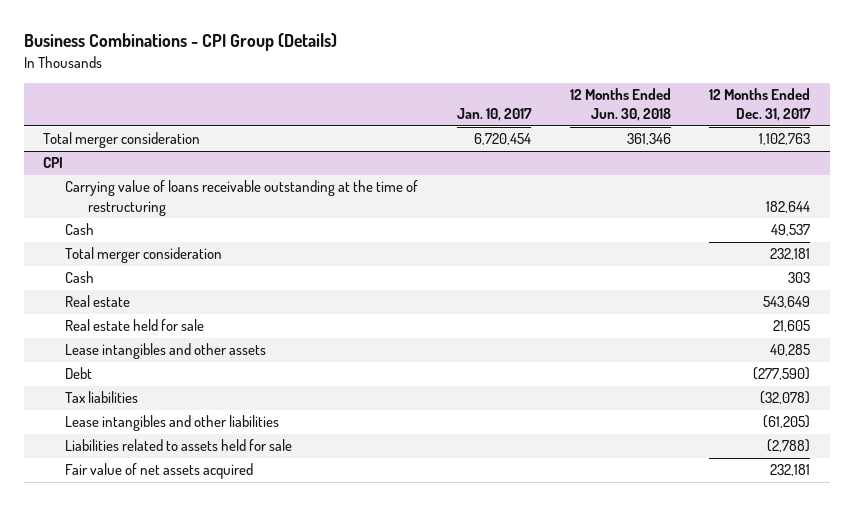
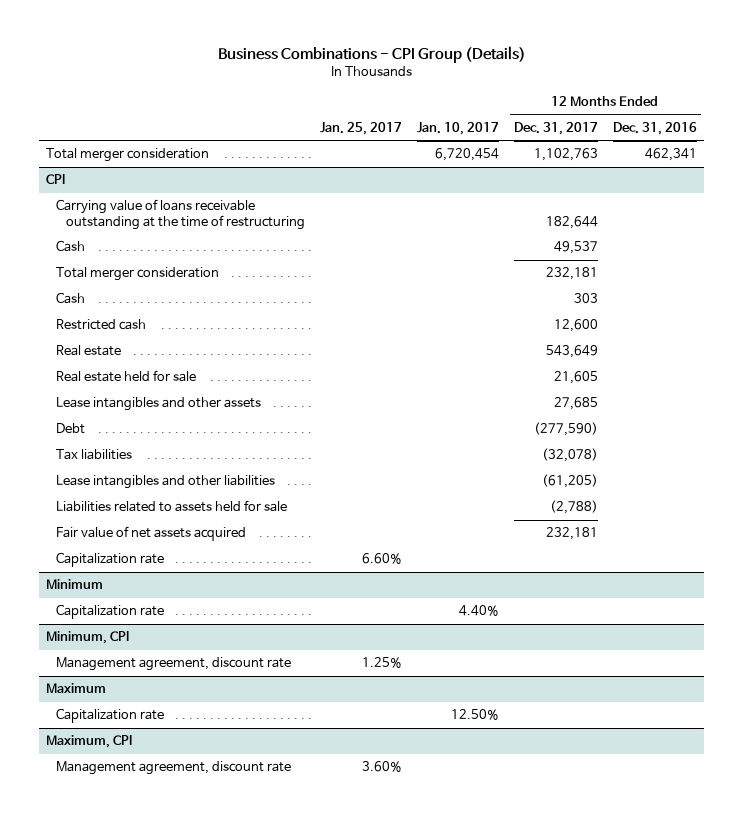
[569,88,671,122] 12 Months Ended Jun. 30, 2018 -> none
none -> [319,121,402,135] Jan. 25, 2017
none -> [612,121,697,135] Dec. 31, 2016
none -> [56,319,147,331] Restricted cash
[770,344,811,357] 40,285 -> [553,397,598,411] 27,685
none -> [56,552,165,568] Capitalization rate
none -> [46,579,104,590] Minimum
none -> [56,604,165,620] Capitalization rate
none -> [46,631,130,645] Minimum, CPI
none -> [56,657,292,672] Management agreement, discount rate
none -> [46,683,107,694] Maximum
none -> [56,708,165,724] Capitalization rate
none -> [46,735,133,749] Maximum, CPI
none -> [56,761,292,776] Management agreement, discount rate

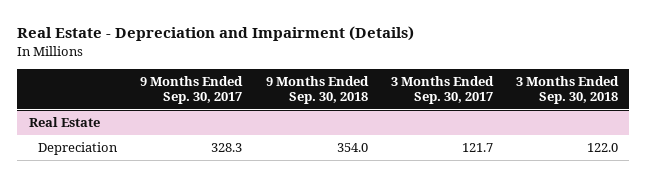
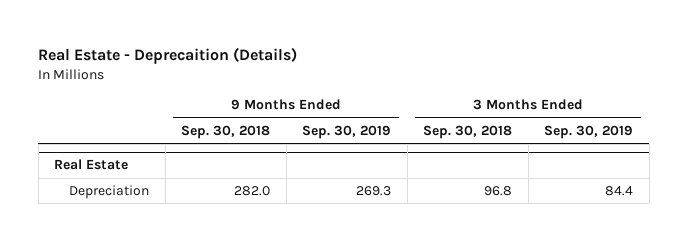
[17,25,415,41] Real Estate - Depreciation and Impairment (Details) -> [38,46,298,64] Real Estate - Deprecaition (Details)
[140,75,244,105] 9 Months Ended Sep. 30, 2017 -> none
[390,75,494,105] 3 Months Ended Sep. 30, 2017 -> none
none -> [302,124,392,139] Sep. 30, 2019
none -> [544,124,634,139] Sep. 30, 2019
[336,143,368,153] 354.0 -> [234,186,271,197] 282.0
[586,143,618,153] 122.0 -> [484,186,513,197] 96.8

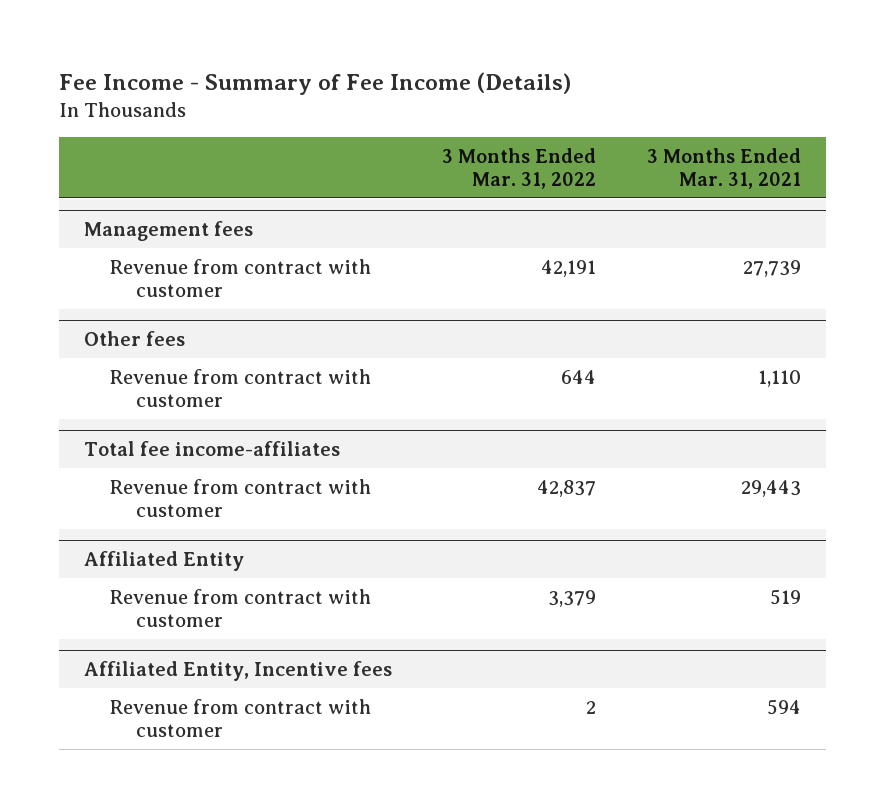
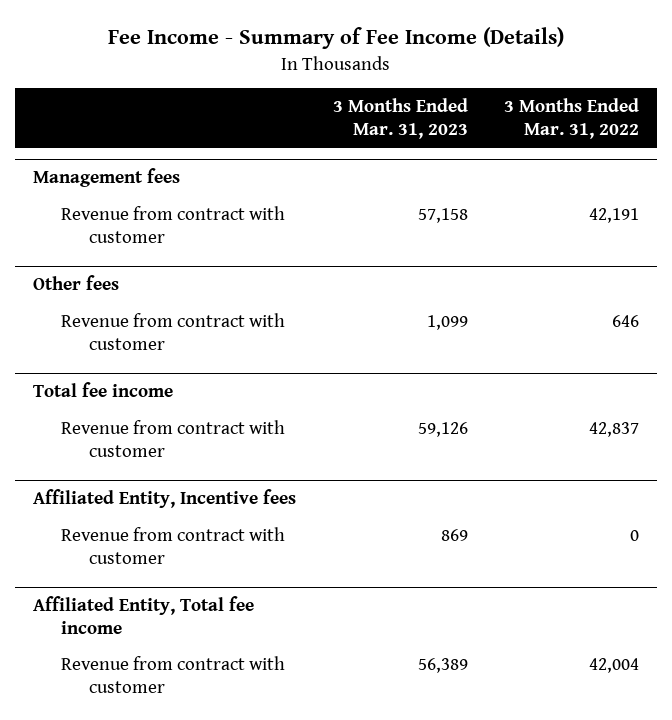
[646,147,801,190] 3 Months Ended Mar. 31, 2021 -> none
none -> [332,98,468,139] 3 Months Ended Mar. 31, 2023
[561,369,597,384] 644 -> [611,315,639,328] 646
[84,441,341,457] Total fee income-affiliates -> [33,382,174,398] Total fee income
[84,551,245,572] Affiliated Entity -> none
[109,588,371,627] Revenue from contract with customer -> none
[586,700,597,714] 2 -> [629,530,639,542] 0
none -> [33,596,255,634] Affiliated Entity, Total fee income
none -> [61,656,286,693] Revenue from contract with customer

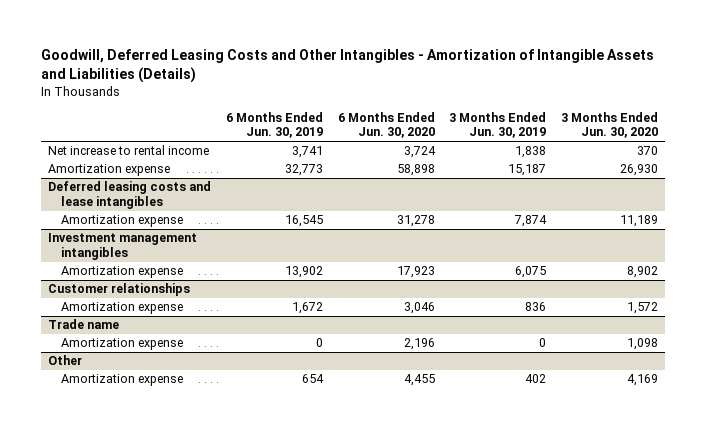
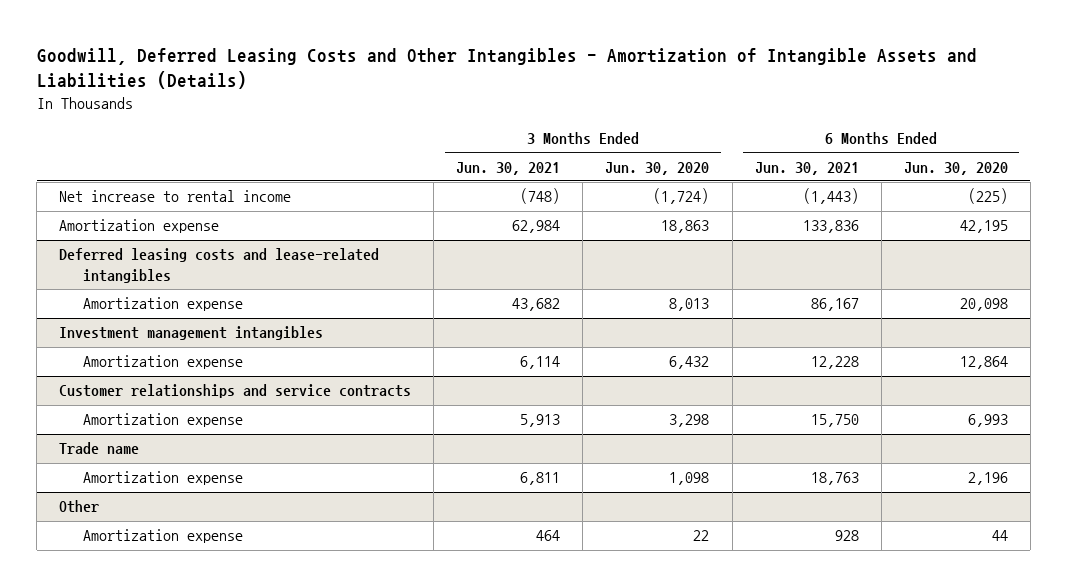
[226,111,324,139] 6 Months Ended Jun. 30, 2019 -> none
[449,111,547,139] 3 Months Ended Jun. 30, 2019 -> none
none -> [456,161,561,175] Jun. 30, 2021
none -> [754,161,859,175] Jun. 30, 2021
[403,146,436,159] 3,724 -> [967,188,1008,205] (225)
[636,146,658,156] 370 -> [653,188,710,205] (1,724)
[396,164,435,177] 58,898 -> [959,220,1008,234] 42,195
[619,164,658,177] 26,930 -> [661,220,710,234] 18,863
[48,181,212,210] Deferred leasing costs and lease intangibles -> [59,248,380,284] Deferred leasing costs and lease-related intangibles
[396,215,435,228] 31,278 -> [959,298,1008,312] 20,098
[619,215,658,228] 11,189 -> [669,298,710,312] 8,013
[396,266,435,279] 17,923 -> [959,356,1008,370] 12,864
[626,266,658,279] 8,902 -> [669,356,710,370] 6,432
[48,283,191,297] Customer relationships -> [59,384,412,399] Customer relationships and service contracts
[403,302,435,315] 3,046 -> [967,414,1008,428] 6,993
[626,302,658,315] 1,572 -> [669,414,710,428] 3,298
[403,374,435,387] 4,455 -> [991,530,1008,542] 44
[626,374,658,387] 4,169 -> [693,530,710,542] 22

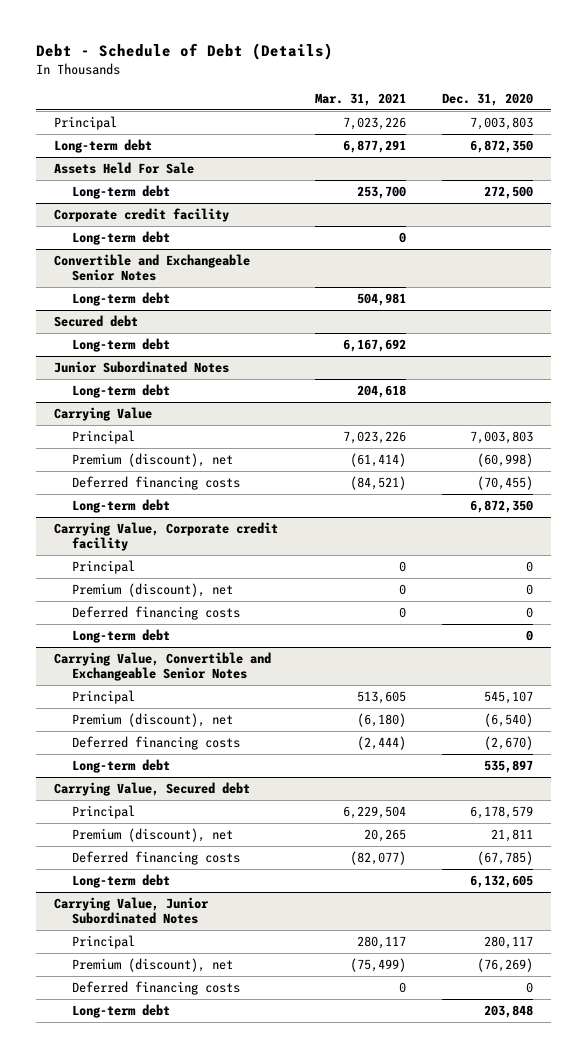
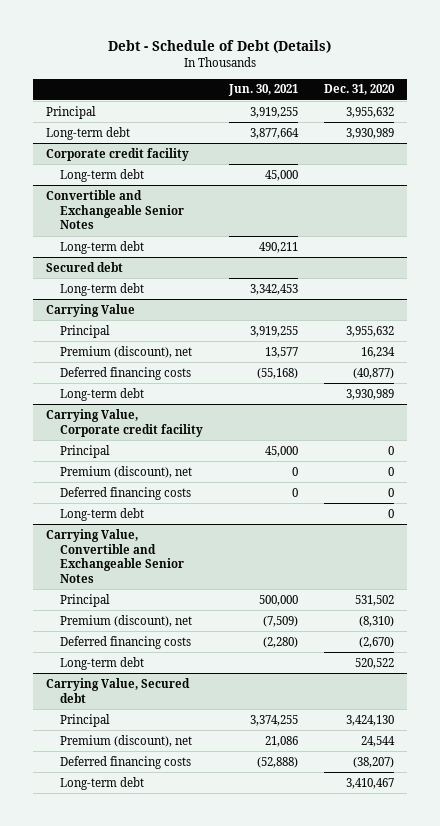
[314,92,406,106] Mar. 31, 2021 -> none
none -> [227,84,298,97] Jun. 30, 2021
[54,161,195,174] Assets Held For Sale -> none
[71,184,170,199] Long-term debt -> none
[470,116,534,130] 7,003,803 -> [346,106,395,118] 3,955,632
[470,139,534,153] 6,872,350 -> [346,127,395,139] 3,930,989
[54,360,230,373] Junior Subordinated Notes -> none
[71,383,170,398] Long-term debt -> none
[470,430,534,444] 7,003,803 -> [346,325,395,337] 3,955,632
[477,452,534,467] (60,998) -> [361,346,396,358] 16,234
[477,475,534,490] (70,455) -> [353,367,395,379] (40,877)
[470,499,534,513] 6,872,350 -> [346,388,395,400] 3,930,989
[484,690,534,704] 545,107 -> [355,594,395,606] 531,502
[484,712,534,727] (6,540) -> [359,615,395,627] (8,310)
[484,759,534,773] 535,897 -> [355,657,395,669] 520,522
[54,896,210,925] Carrying Value, Junior Subordinated Notes -> none
[71,934,135,949] Principal -> none
[71,957,233,972] Premium (discount), net -> none
[71,980,240,995] Deferred financing costs -> none
[71,1003,170,1018] Long-term debt -> none
[470,805,534,819] 6,178,579 -> [346,714,395,726] 3,424,130
[491,828,534,842] 21,811 -> [361,735,396,747] 24,544
[477,850,534,865] (67,785) -> [353,756,395,768] (38,207)
[470,874,534,888] 6,132,605 -> [346,777,395,789] 3,410,467

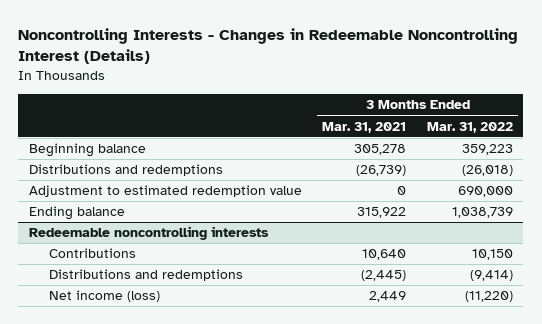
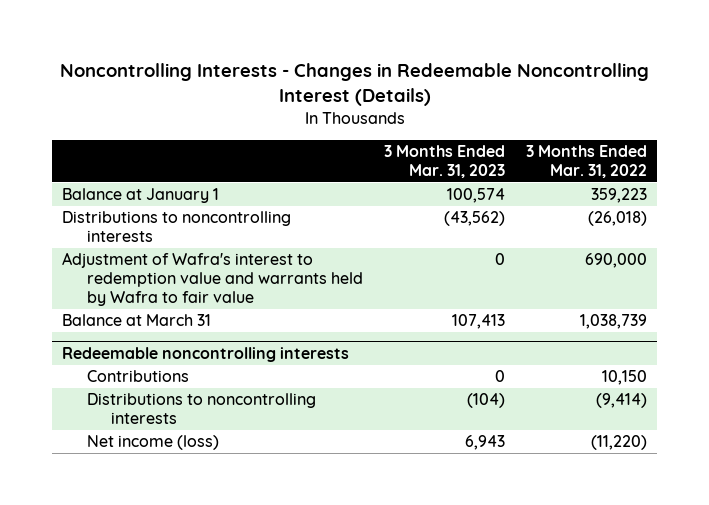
[322,121,407,133] Mar. 31, 2021 -> none
none -> [383,145,505,178] 3 Months Ended Mar. 31, 2023
[28,143,146,158] Beginning balance -> [62,188,220,204] Balance at January 1
[28,164,223,177] Distributions and redemptions -> [62,211,292,242] Distributions to noncontrolling interests
[28,185,302,198] Adjustment to estimated redemption value -> [62,252,363,306] Adjustment of Wafra's interest to redemption value and warrants held by Wafra to fair value
[28,206,125,221] Ending balance -> [62,314,212,327] Balance at March 31
[48,269,243,282] Distributions and redemptions -> [86,393,316,424] Distributions to noncontrolling interests

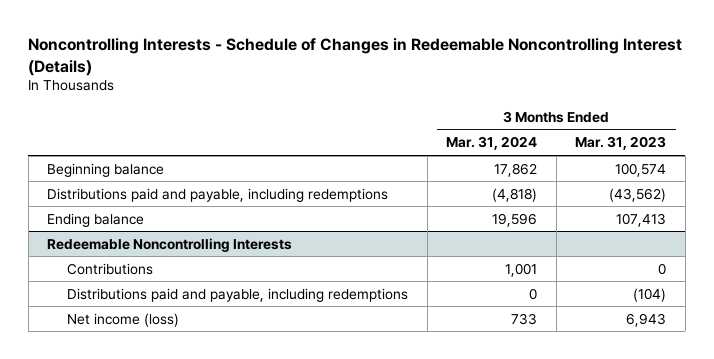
[59,62,649,106] Noncontrolling Interests - Changes in Redeemable Noncontrolling Interest (Details) -> [28,38,683,76] Noncontrolling Interests - Schedule of Changes in Redeemable Noncontrolling Interest (Details)
[525,145,647,178] 3 Months Ended Mar. 31, 2022 -> none
none -> [446,136,538,151] Mar. 31, 2024
[62,252,363,306] Adjustment of Wafra's interest to redemption value and warrants held by Wafra to fair value -> none
[62,188,220,204] Balance at January 1 -> [47,162,165,177] Beginning balance
[62,211,292,242] Distributions to noncontrolling interests -> [47,187,389,202] Distributions paid and payable, including redemptions
[62,314,212,327] Balance at March 31 -> [47,212,145,227] Ending balance
[62,346,350,362] Redeemable noncontrolling interests -> [47,237,293,252] Redeemable Noncontrolling Interests
[86,393,316,424] Distributions to noncontrolling interests -> [67,287,409,302] Distributions paid and payable, including redemptions

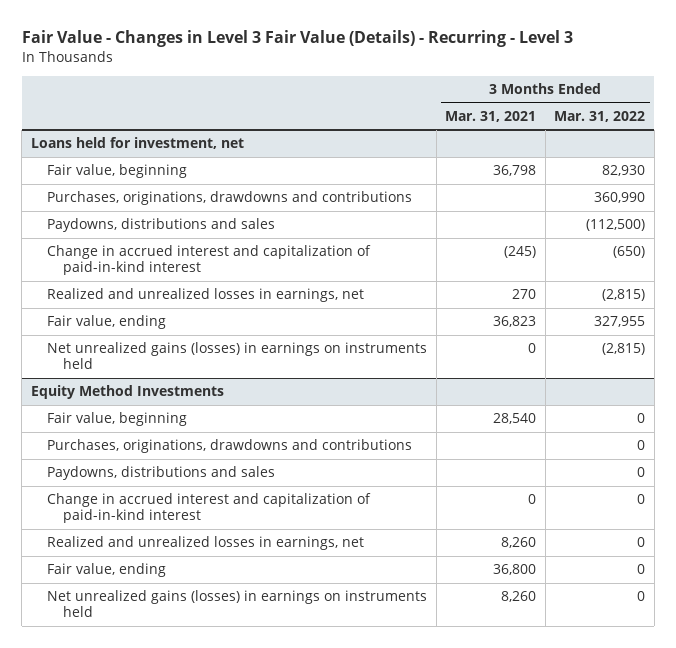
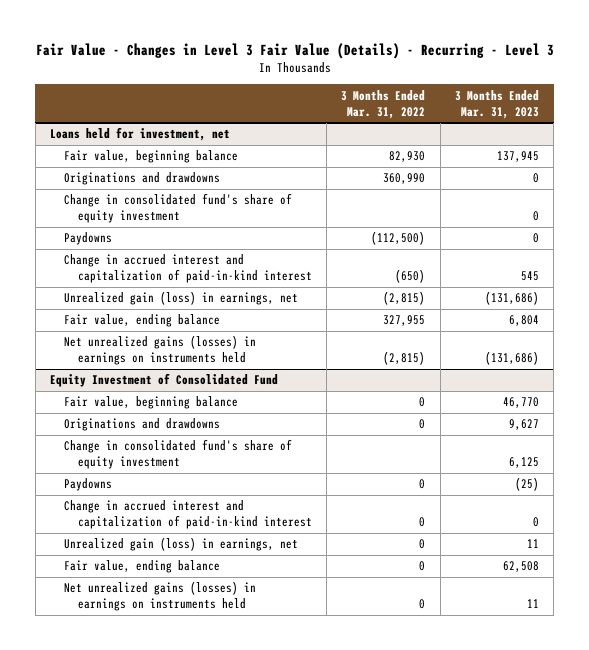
[445,110,537,122] Mar. 31, 2021 -> none
none -> [455,89,540,119] 3 Months Ended Mar. 31, 2023
[47,164,188,179] Fair value, beginning -> [64,150,239,164] Fair value, beginning balance
[47,191,413,206] Purchases, originations, drawdowns and contributions -> [64,172,221,186] Originations and drawdowns
none -> [64,193,293,224] Change in consolidated fund's share of equity investment
[47,218,276,233] Paydowns, distributions and sales -> [64,232,113,246] Paydowns
[47,288,365,303] Realized and unrealized losses in earnings, net -> [64,291,299,306] Unrealized gain (loss) in earnings, net
[47,315,167,330] Fair value, ending -> [64,314,221,328] Fair value, ending balance
[31,385,225,400] Equity Method Investments -> [50,373,279,388] Equity Investment of Consolidated Fund
[47,412,188,427] Fair value, beginning -> [64,396,239,410] Fair value, beginning balance
[47,439,413,454] Purchases, originations, drawdowns and contributions -> [64,418,221,432] Originations and drawdowns
none -> [64,439,293,470] Change in consolidated fund's share of equity investment
[47,466,276,481] Paydowns, distributions and sales -> [64,478,113,492] Paydowns
[47,536,365,551] Realized and unrealized losses in earnings, net -> [64,537,299,552] Unrealized gain (loss) in earnings, net
[47,563,167,578] Fair value, ending -> [64,560,221,574] Fair value, ending balance

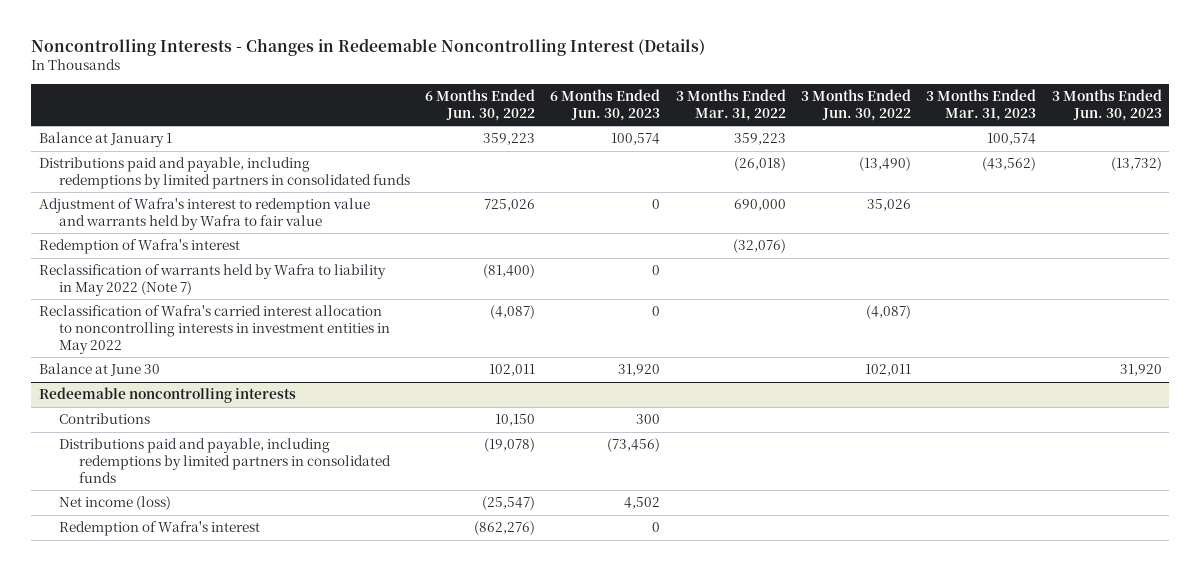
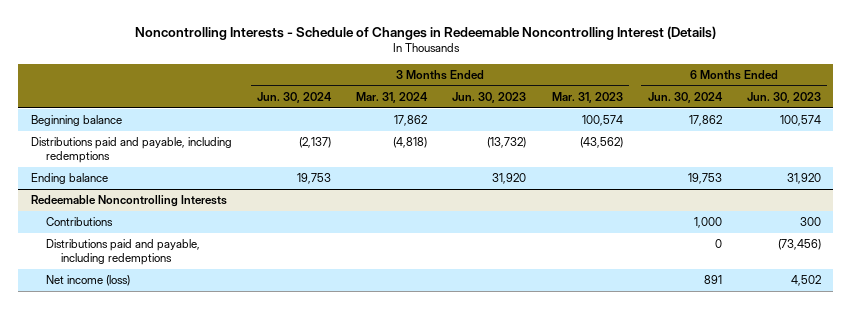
[31,38,706,57] Noncontrolling Interests - Changes in Redeemable Noncontrolling Interest (Details) -> [134,25,716,40] Noncontrolling Interests - Schedule of Changes in Redeemable Noncontrolling Interest (Details)
[425,88,536,121] 6 Months Ended Jun. 30, 2022 -> none
[675,88,786,121] 3 Months Ended Mar. 31, 2022 -> none
[801,88,912,121] 3 Months Ended Jun. 30, 2022 -> none
none -> [257,92,333,104] Jun. 30, 2024
none -> [356,92,429,104] Mar. 31, 2024
none -> [647,92,723,104] Jun. 30, 2024
[38,198,370,230] Adjustment of Wafra's interest to redemption value and warrants held by Wafra to fair value -> none
[38,239,240,255] Redemption of Wafra's interest -> none
[38,264,386,296] Reclassification of warrants held by Wafra to liability in May 2022 (Note 7) -> none
[38,305,390,354] Reclassification of Wafra's carried interest allocation to noncontrolling interests in investment entities in May 2022 -> none
[38,132,172,148] Balance at January 1 -> [30,115,122,127] Beginning balance
[38,157,410,189] Distributions paid and payable, including redemptions by limited partners in consolidated funds -> [30,137,232,164] Distributions paid and payable, including redemptions
[38,363,160,377] Balance at June 30 -> [30,173,108,185] Ending balance
[38,387,296,404] Redeemable noncontrolling interests -> [30,195,227,208] Redeemable Noncontrolling Interests
[58,438,391,483] Distributions paid and payable, including redemptions by limited partners in consolidated funds -> [45,239,200,266] Distributions paid and payable, including redemptions
[58,521,260,537] Redemption of Wafra's interest -> none

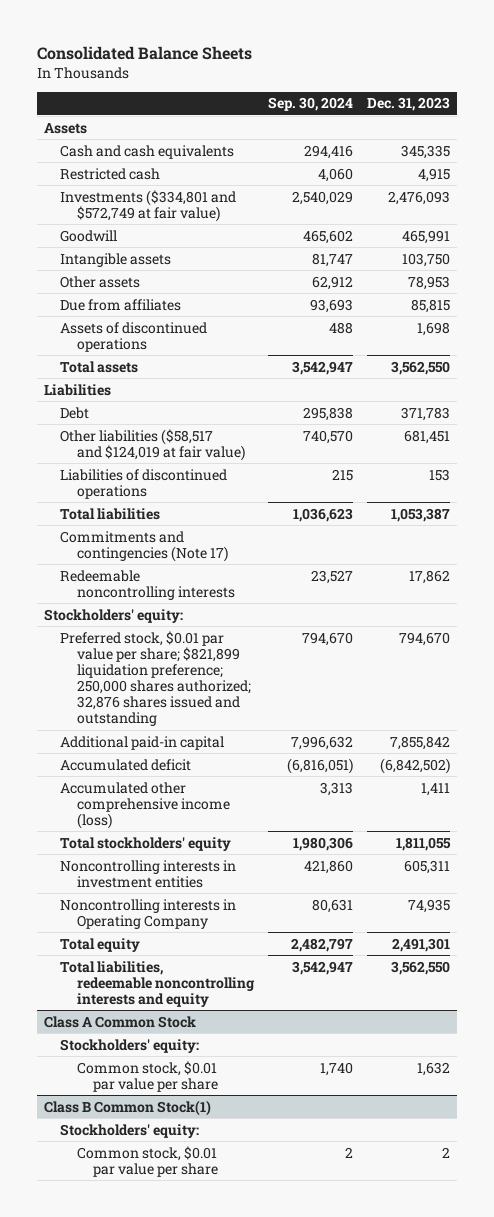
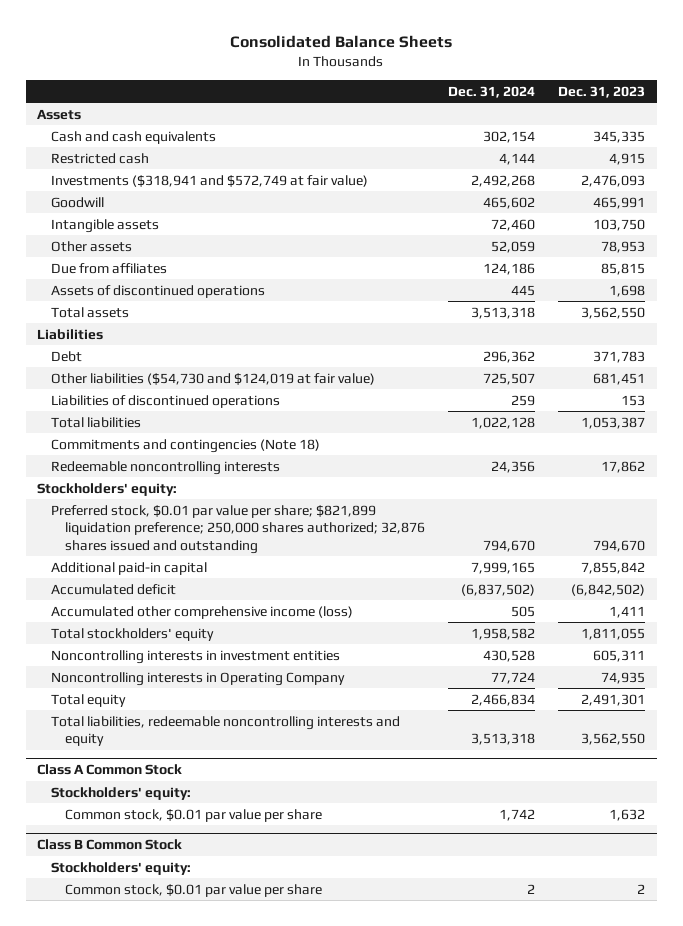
[267,97,353,112] Sep. 30, 2024 -> none
none -> [448,85,536,98] Dec. 31, 2024
[60,189,237,222] Investments ($334,801 and $572,749 at fair value) -> [51,174,369,187] Investments ($318,941 and $572,749 at fair value)
[60,428,245,461] Other liabilities ($58,517 and $124,019 at fair value) -> [51,372,376,385] Other liabilities ($54,730 and $124,019 at fair value)
[60,530,228,562] Commitments and contingencies (Note 17) -> [51,438,321,453] Commitments and contingencies (Note 18)
[44,1099,212,1116] Class B Common Stock(1) -> [37,839,183,851] Class B Common Stock

